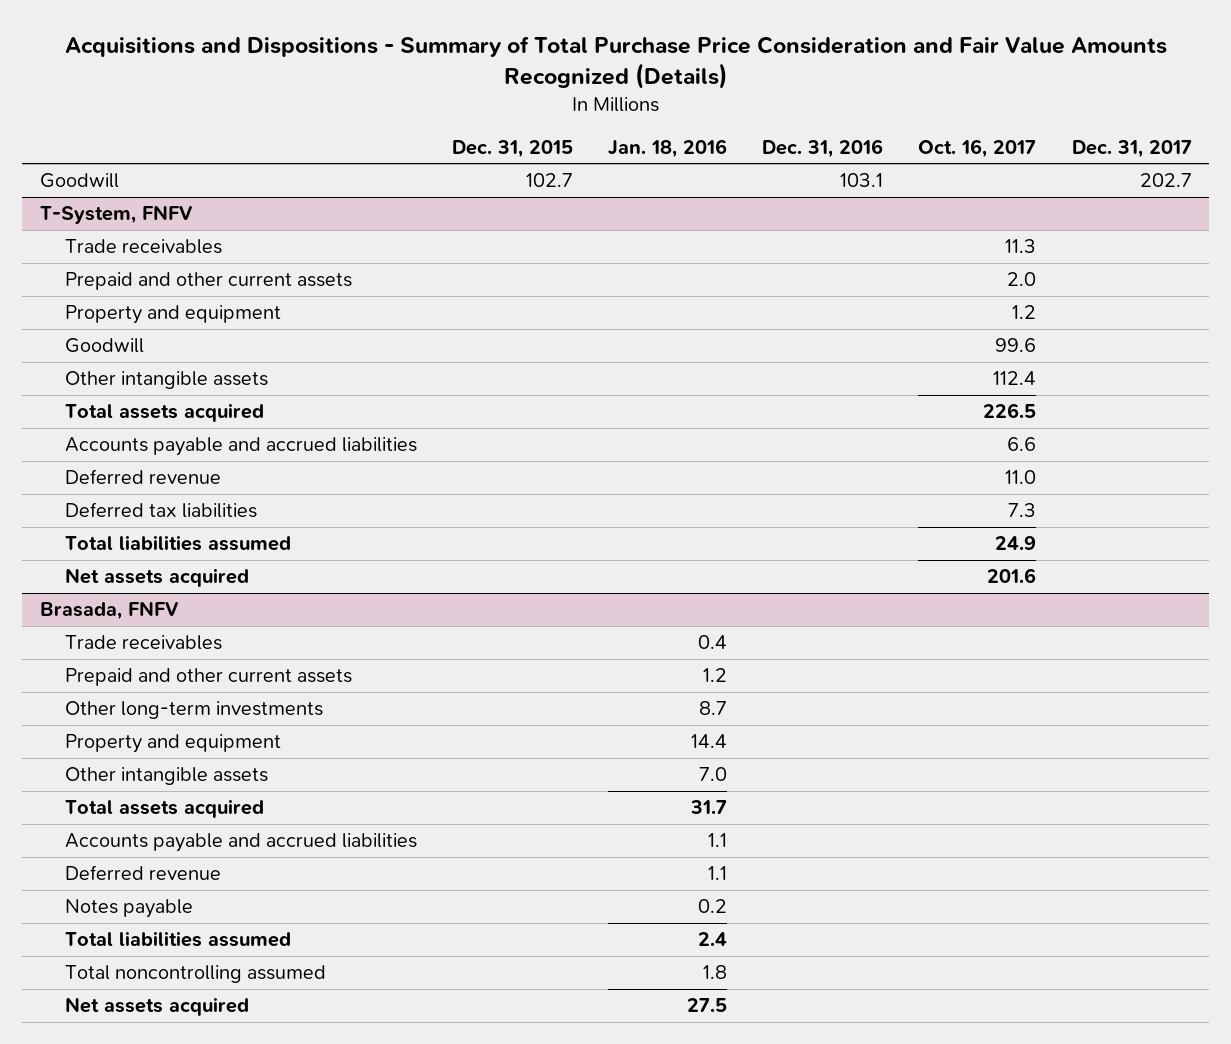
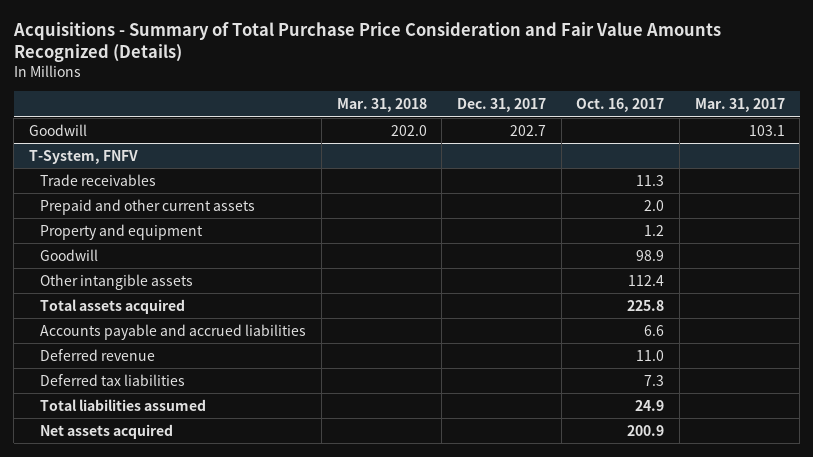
[64,35,1167,89] Acquisitions and Dispositions - Summary of Total Purchase Price Consideration and Fair Value Amounts Recognized (Details) -> [12,21,721,62] Acquisitions - Summary of Total Purchase Price Consideration and Fair Value Amounts Recognized (Details)
[451,139,573,158] Dec. 31, 2015 -> none
[608,138,728,158] Jan. 18, 2016 -> none
[762,138,884,158] Dec. 31, 2016 -> none
none -> [336,98,427,113] Mar. 31, 2018
none -> [694,98,785,113] Mar. 31, 2017
[995,338,1037,353] 99.6 -> [636,249,665,261] 98.9
[983,403,1037,419] 226.5 -> [627,299,665,311] 225.8
[39,601,179,621] Brasada, FNFV -> none
[64,635,222,651] Trade receivables -> none
[64,668,352,687] Prepaid and other current assets -> none
[64,701,323,720] Other long-term investments -> none
[64,734,281,754] Property and equipment -> none
[64,767,268,786] Other intangible assets -> none
[64,799,264,819] Total assets acquired -> none
[64,833,417,853] Accounts payable and accrued liabilities -> none
[64,865,221,881] Deferred revenue -> none
[64,899,193,919] Notes payable -> none
[64,931,291,948] Total liabilities assumed -> none
[64,965,326,984] Total noncontrolling assumed -> none
[64,997,249,1017] Net assets acquired -> none
[987,568,1037,584] 201.6 -> [627,424,665,436] 200.9

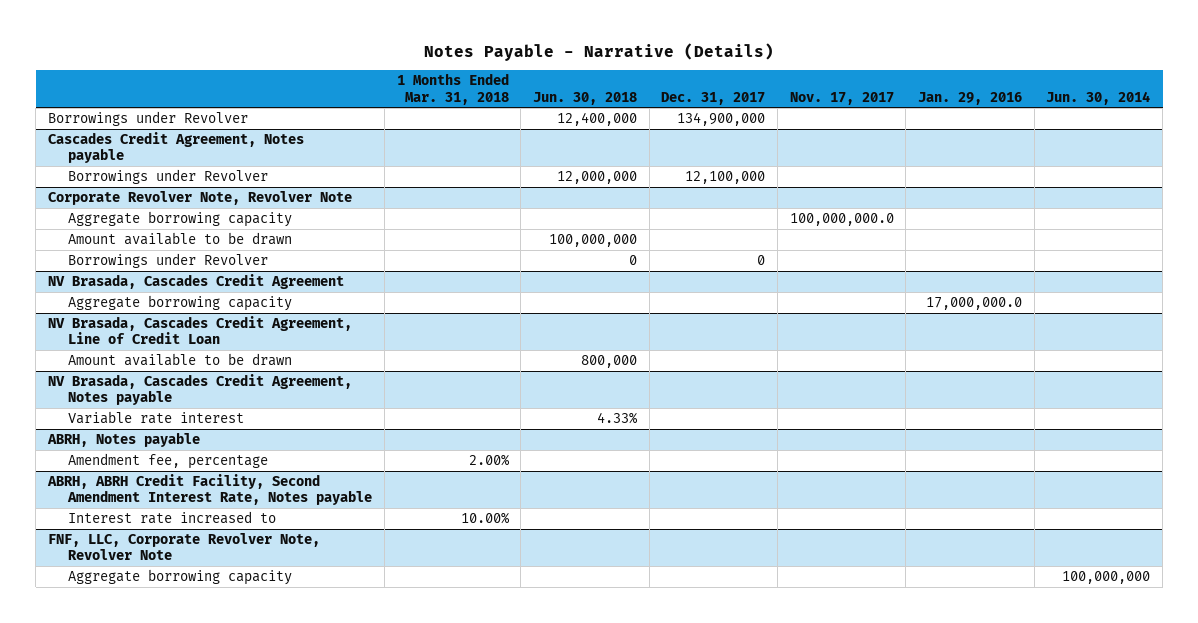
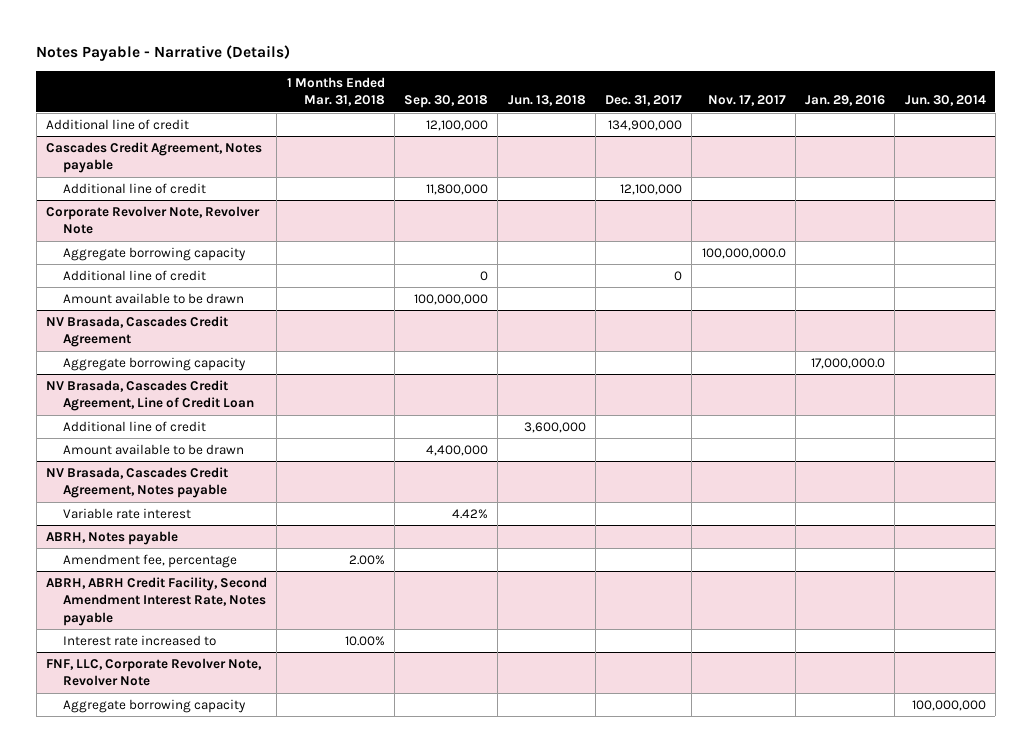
[532,91,637,105] Jun. 30, 2018 -> none
none -> [404,95,489,109] Sep. 30, 2018
none -> [507,95,586,107] Jun. 13, 2018
[48,111,249,127] Borrowings under Revolver -> [46,118,190,130] Additional line of credit
[68,169,269,185] Borrowings under Revolver -> [63,182,207,194] Additional line of credit
none -> [63,269,207,281] Additional line of credit
[68,253,269,269] Borrowings under Revolver -> none
none -> [63,420,207,432] Additional line of credit

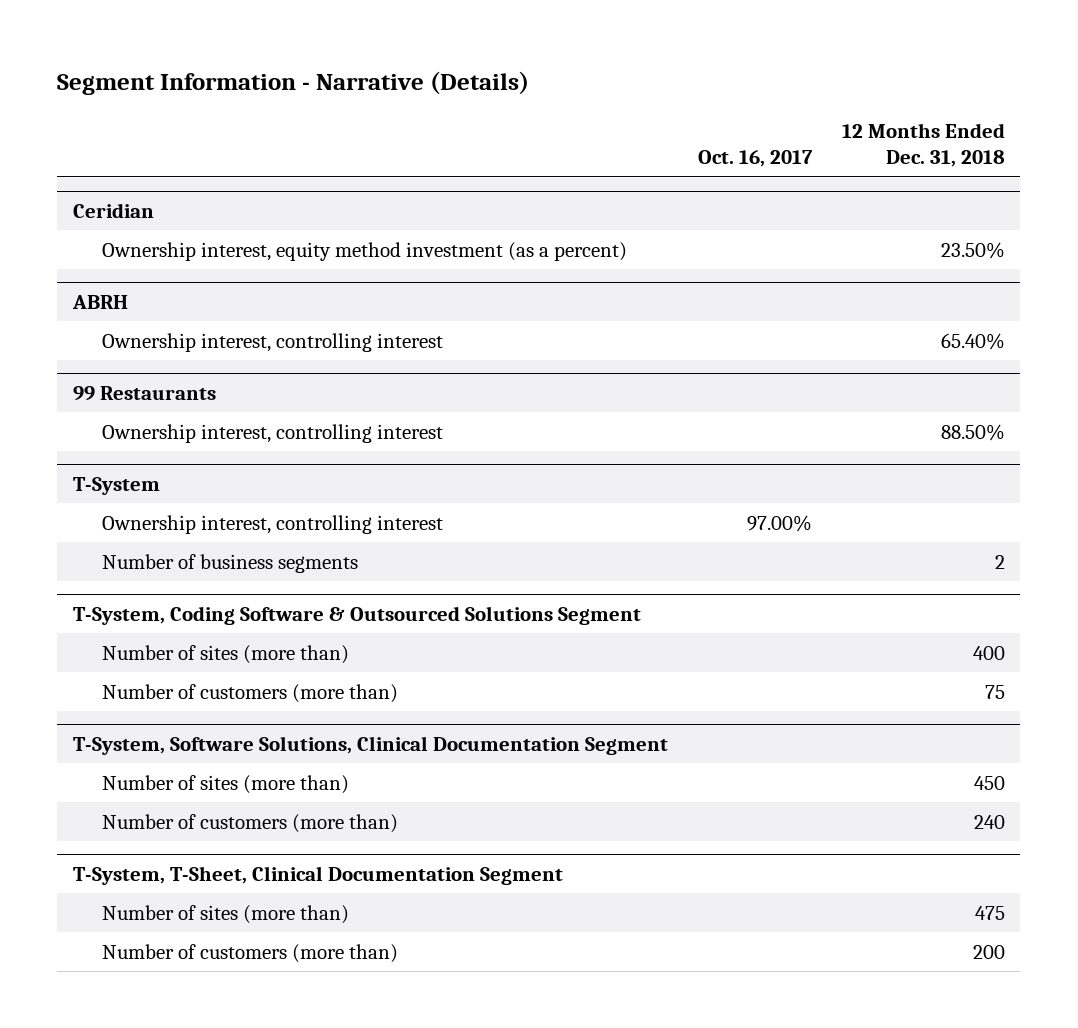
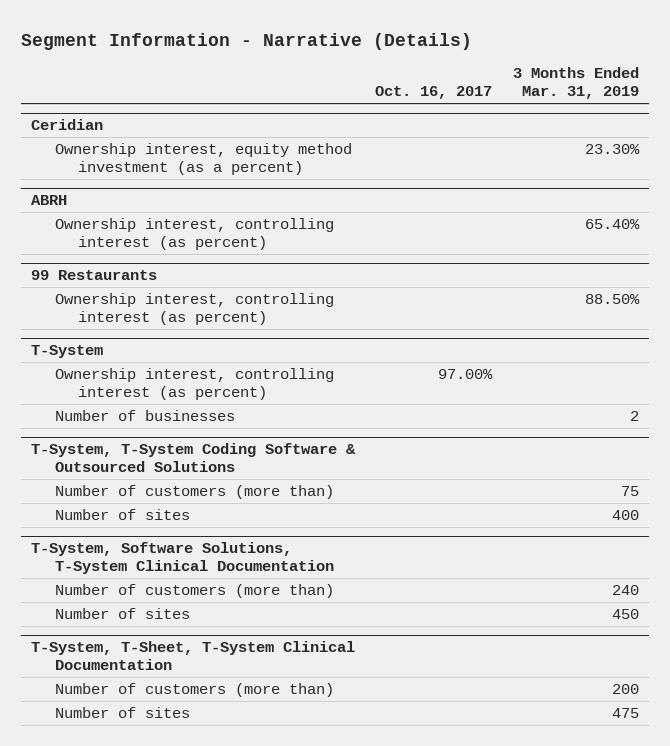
[842,123,1006,168] 12 Months Ended Dec. 31, 2018 -> none
none -> [512,67,639,100] 3 Months Ended Mar. 31, 2019
[102,332,444,352] Ownership interest, controlling interest -> [54,218,334,251] Ownership interest, controlling interest (as percent)
[102,423,444,443] Ownership interest, controlling interest -> [54,293,334,326] Ownership interest, controlling interest (as percent)
[102,644,350,664] Number of sites (more than) -> none
[102,514,444,534] Ownership interest, controlling interest -> [54,368,334,401] Ownership interest, controlling interest (as percent)
[102,553,359,573] Number of business segments -> [54,410,235,422] Number of businesses
[72,605,641,625] T-System, Coding Software & Outsourced Solutions Segment -> [31,443,357,473] T-System, T-System Coding Software & Outsourced Solutions
[102,774,350,794] Number of sites (more than) -> none
none -> [54,509,190,521] Number of sites
[72,735,668,755] T-System, Software Solutions, Clinical Documentation Segment -> [31,542,334,575] T-System, Software Solutions, T-System Clinical Documentation
[102,904,350,924] Number of sites (more than) -> none
none -> [54,608,190,620] Number of sites
[72,865,563,885] T-System, T-Sheet, Clinical Documentation Segment -> [31,641,356,671] T-System, T-Sheet, T-System Clinical Documentation
none -> [54,707,190,719] Number of sites

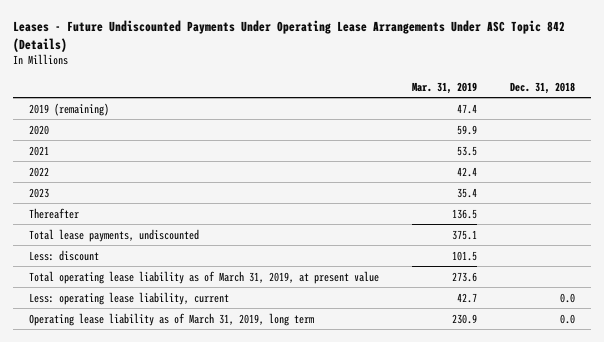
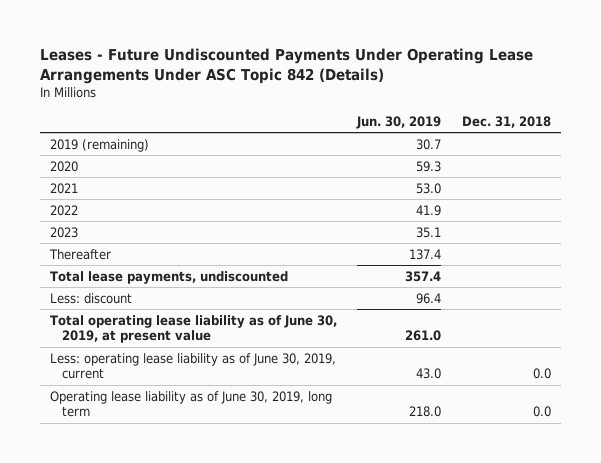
[412,81,478,94] Mar. 31, 2019 -> none
none -> [356,115,442,129] Jun. 30, 2019
[29,270,380,284] Total operating lease liability as of March 31, 2019, at present value -> [49,314,337,344] Total operating lease liability as of June 30, 2019, at present value
[29,291,230,305] Less: operating lease liability, current -> [49,352,336,380] Less: operating lease liability as of June 30, 2019, current
[29,312,315,326] Operating lease liability as of March 31, 2019, long term -> [49,390,332,418] Operating lease liability as of June 30, 2019, long term

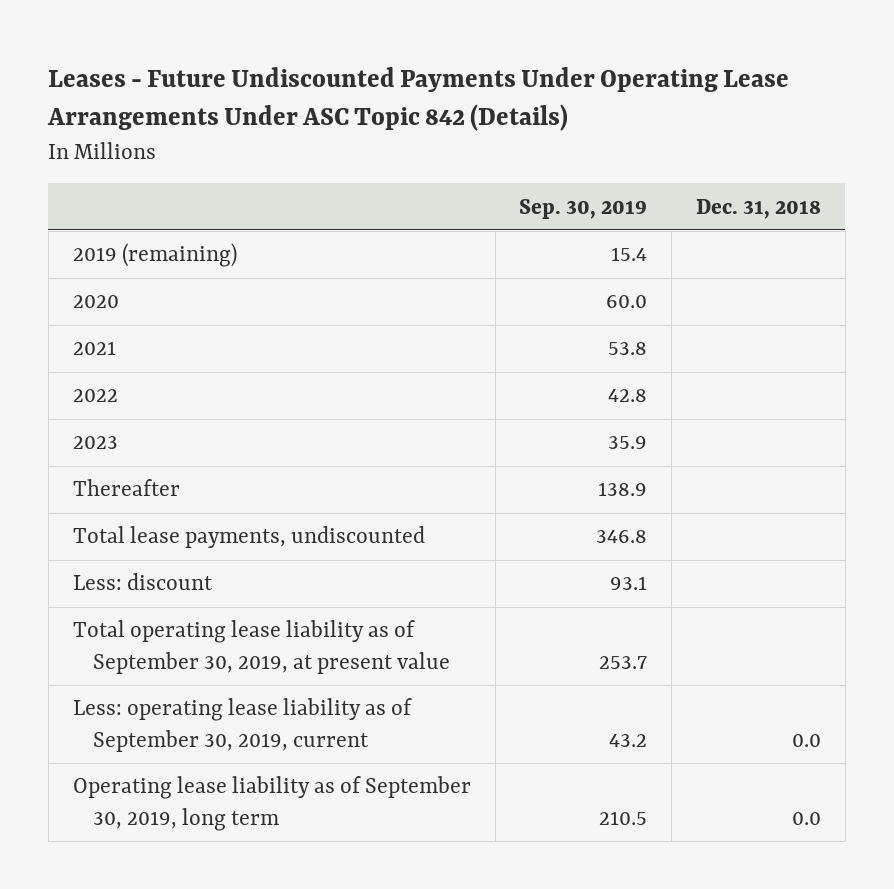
[356,115,442,129] Jun. 30, 2019 -> none
none -> [519,198,648,219] Sep. 30, 2019
[49,314,337,344] Total operating lease liability as of June 30, 2019, at present value -> [72,620,450,674] Total operating lease liability as of September 30, 2019, at present value
[49,352,336,380] Less: operating lease liability as of June 30, 2019, current -> [72,698,412,752] Less: operating lease liability as of September 30, 2019, current
[49,390,332,418] Operating lease liability as of June 30, 2019, long term -> [72,776,471,831] Operating lease liability as of September 30, 2019, long term

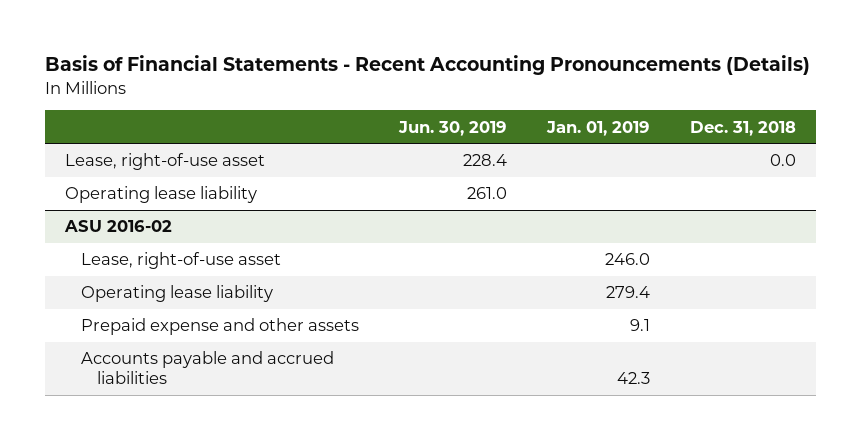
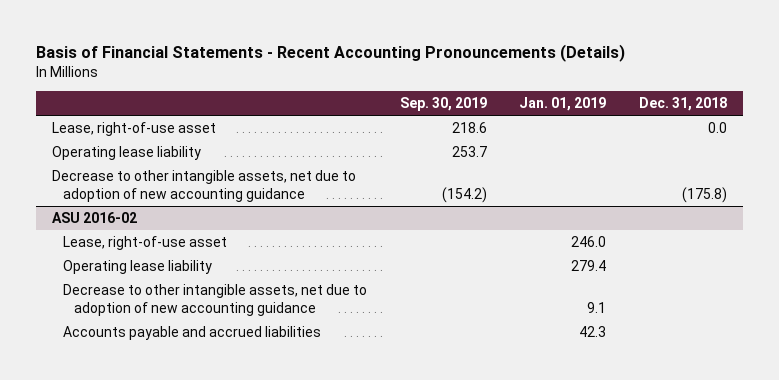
[397,120,507,136] Jun. 30, 2019 -> none
none -> [399,97,487,112] Sep. 30, 2019
none -> [52,170,357,202] Decrease to other intangible assets, net due to adoption of new accounting guidance
[81,318,360,336] Prepaid expense and other assets -> none
none -> [63,284,368,316] Decrease to other intangible assets, net due to adoption of new accounting guidance

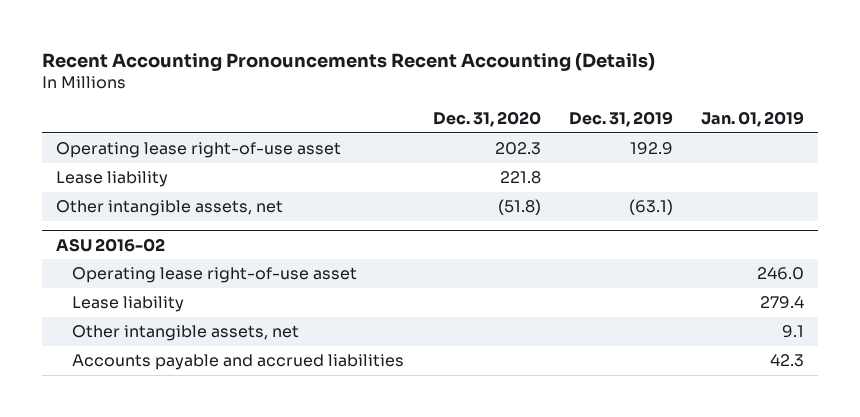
[36,43,626,62] Basis of Financial Statements - Recent Accounting Pronouncements (Details) -> [41,52,655,71] Recent Accounting Pronouncements Recent Accounting (Details)
[399,97,487,112] Sep. 30, 2019 -> none
[638,97,727,112] Dec. 31, 2018 -> none
none -> [432,111,541,128] Dec. 31, 2020
none -> [568,111,673,128] Dec. 31, 2019
[52,122,217,137] Lease, right-of-use asset -> [56,142,342,159] Operating lease right-of-use asset
[52,146,202,161] Operating lease liability -> [56,171,169,188] Lease liability
[52,170,357,202] Decrease to other intangible assets, net due to adoption of new accounting guidance -> [56,200,284,217] Other intangible assets, net
[63,236,228,251] Lease, right-of-use asset -> [72,267,358,284] Operating lease right-of-use asset
[63,260,213,275] Operating lease liability -> [72,296,185,313] Lease liability
[63,284,368,316] Decrease to other intangible assets, net due to adoption of new accounting guidance -> [72,325,300,342] Other intangible assets, net

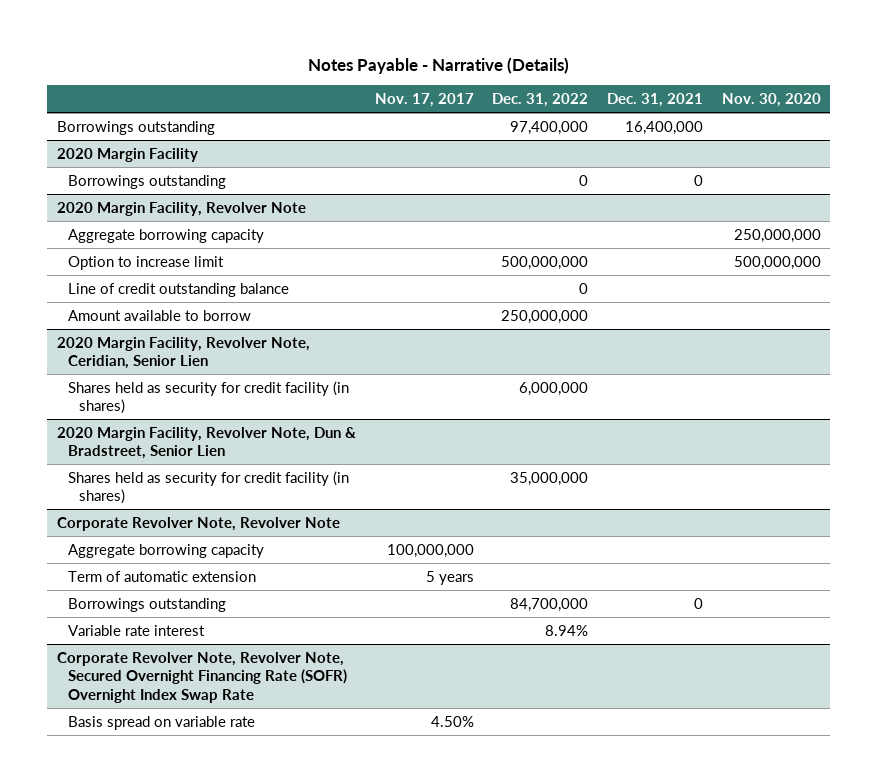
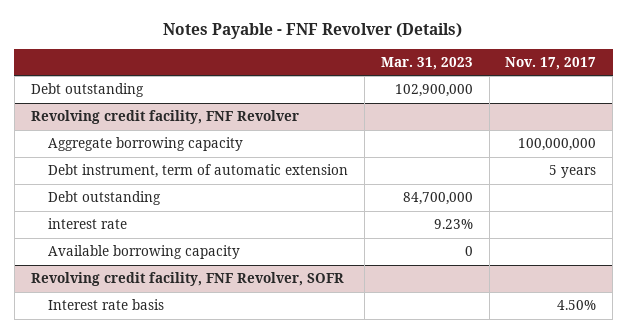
[307,56,569,74] Notes Payable - Narrative (Details) -> [163,23,463,40] Notes Payable - FNF Revolver (Details)
[492,93,589,108] Dec. 31, 2022 -> none
[607,93,704,108] Dec. 31, 2021 -> none
[721,93,821,108] Nov. 30, 2020 -> none
none -> [380,56,473,70] Mar. 31, 2023
[56,120,215,135] Borrowings outstanding -> none
[56,147,198,162] 2020 Margin Facility -> none
[68,174,227,189] Borrowings outstanding -> none
[56,201,306,216] 2020 Margin Facility, Revolver Note -> none
[68,228,265,243] Aggregate borrowing capacity -> none
[68,255,225,270] Option to increase limit -> none
[68,282,290,297] Line of credit outstanding balance -> none
[68,309,252,321] Amount available to borrow -> none
[56,336,310,370] 2020 Margin Facility, Revolver Note, Ceridian, Senior Lien -> none
[68,380,350,415] Shares held as security for credit facility (in shares) -> none
[56,426,356,460] 2020 Margin Facility, Revolver Note, Dun & Bradstreet, Senior Lien -> none
[68,470,350,505] Shares held as security for credit facility (in shares) -> none
none -> [30,83,144,98] Debt outstanding
[56,516,340,531] Corporate Revolver Note, Revolver Note -> [30,110,299,125] Revolving credit facility, FNF Revolver
[68,597,227,612] Borrowings outstanding -> none
[56,651,348,704] Corporate Revolver Note, Revolver Note, Secured Overnight Financing Rate (SOFR) Overnight Index Swap Rate -> none
[68,715,256,730] Basis spread on variable rate -> none
[68,570,257,582] Term of automatic extension -> [48,164,349,179] Debt instrument, term of automatic extension
none -> [48,191,162,206] Debt outstanding
[68,624,206,636] Variable rate interest -> [48,218,128,230] interest rate
none -> [48,245,241,260] Available borrowing capacity
none -> [30,272,344,287] Revolving credit facility, FNF Revolver, SOFR
none -> [48,299,165,311] Interest rate basis

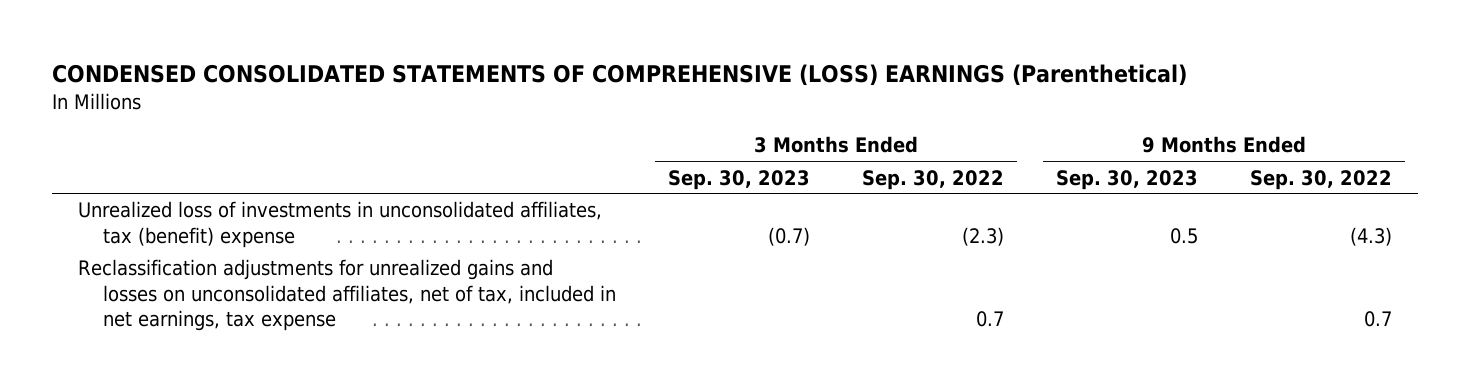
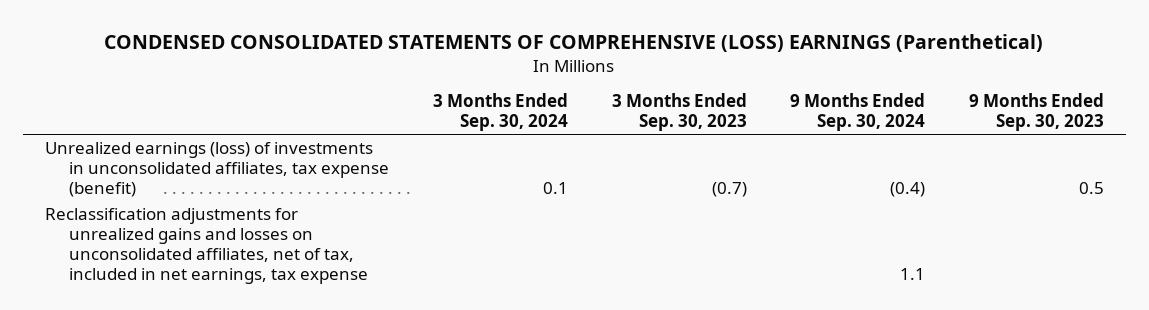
[862,169,1005,190] Sep. 30, 2022 -> none
[1249,169,1392,190] Sep. 30, 2022 -> none
none -> [433,93,569,132] 3 Months Ended Sep. 30, 2024
none -> [790,93,926,132] 9 Months Ended Sep. 30, 2024
[77,201,602,248] Unrealized loss of investments in unconsolidated affiliates, tax (benefit) expense -> [44,141,390,197] Unrealized earnings (loss) of investments in unconsolidated affiliates, tax expense (benefit)

